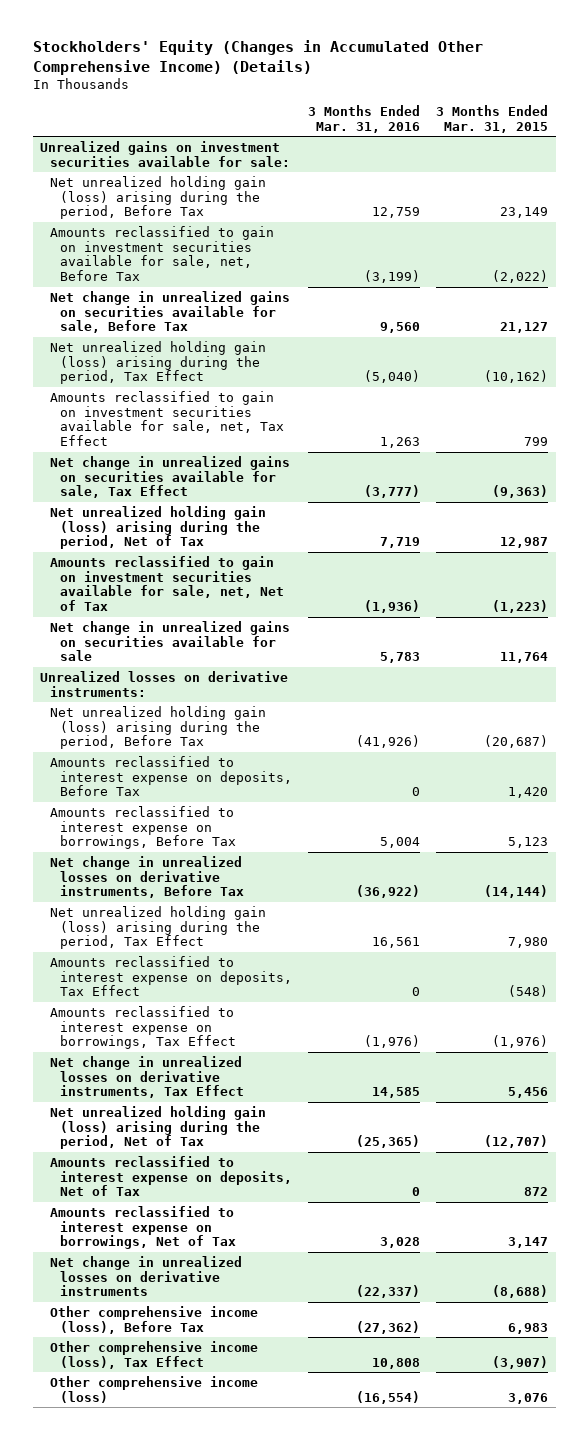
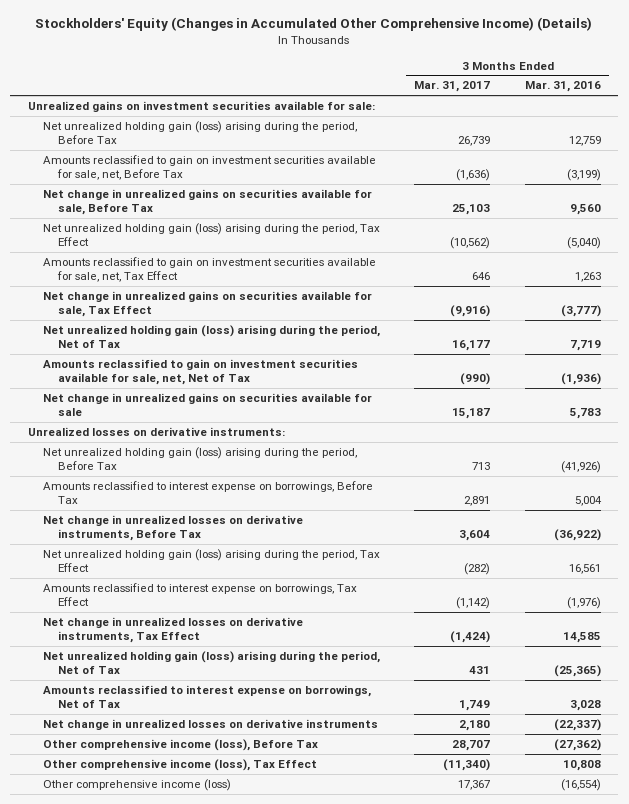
[435,105,548,133] 3 Months Ended Mar. 31, 2015 -> none
none -> [414,81,491,93] Mar. 31, 2017
[50,755,293,797] Amounts reclassified to interest expense on deposits, Before Tax -> none
[50,955,293,997] Amounts reclassified to interest expense on deposits, Tax Effect -> none
[50,1155,293,1197] Amounts reclassified to interest expense on deposits, Net of Tax -> none

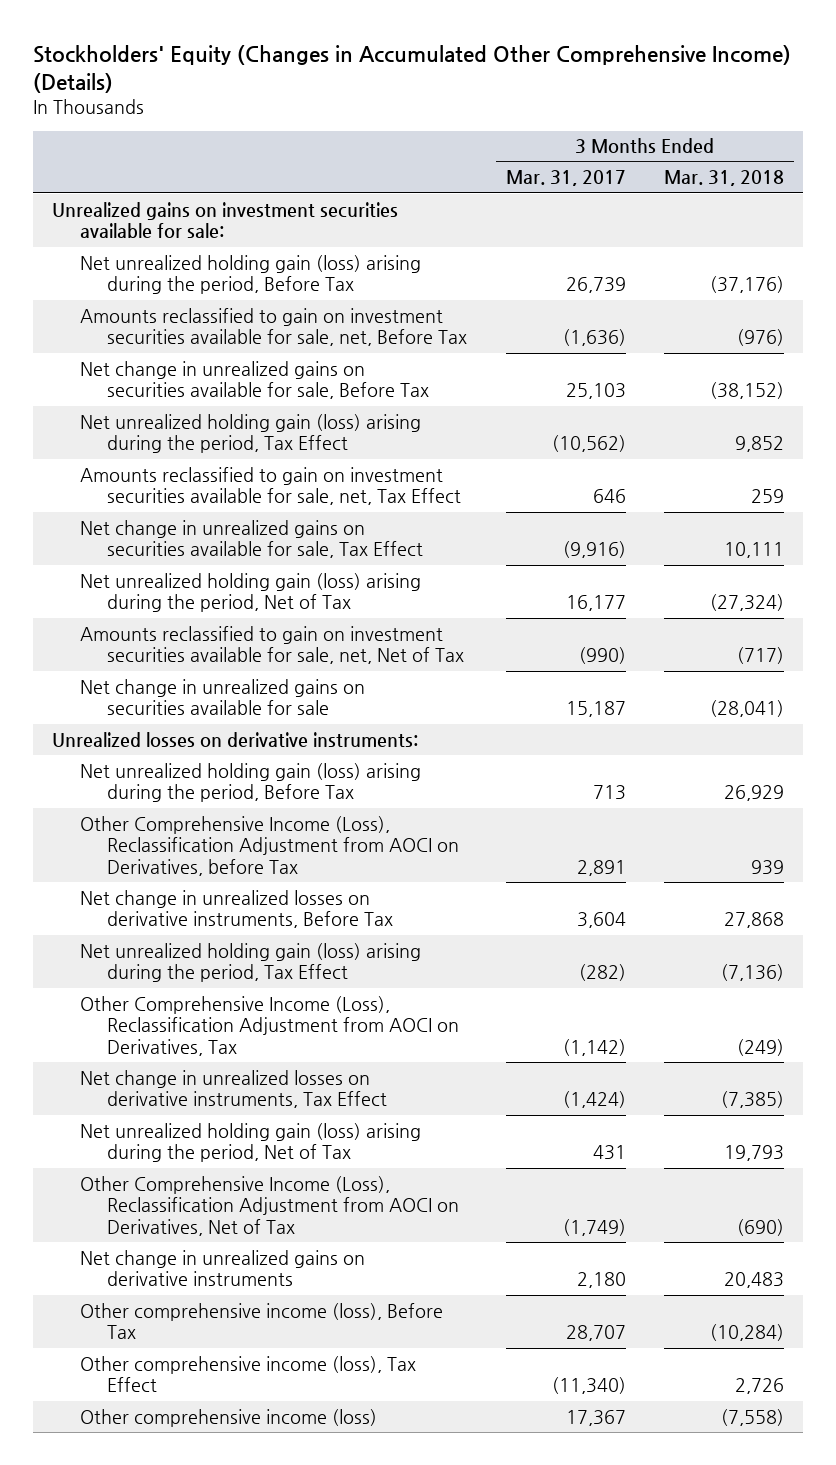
[524,81,601,93] Mar. 31, 2016 -> none
none -> [664,170,785,187] Mar. 31, 2018
[42,481,373,505] Amounts reclassified to interest expense on borrowings, Before Tax -> [79,815,459,877] Other Comprehensive Income (Loss), Reclassification Adjustment from AOCI on Derivatives, before Tax
[42,583,357,607] Amounts reclassified to interest expense on borrowings, Tax Effect -> [79,995,459,1057] Other Comprehensive Income (Loss), Reclassification Adjustment from AOCI on Derivatives, Tax
[42,685,371,709] Amounts reclassified to interest expense on borrowings, Net of Tax -> none
none -> [79,1175,459,1237] Other Comprehensive Income (Loss), Reclassification Adjustment from AOCI on Derivatives, Net of Tax
[42,719,378,731] Net change in unrealized losses on derivative instruments -> [79,1249,365,1287] Net change in unrealized gains on derivative instruments

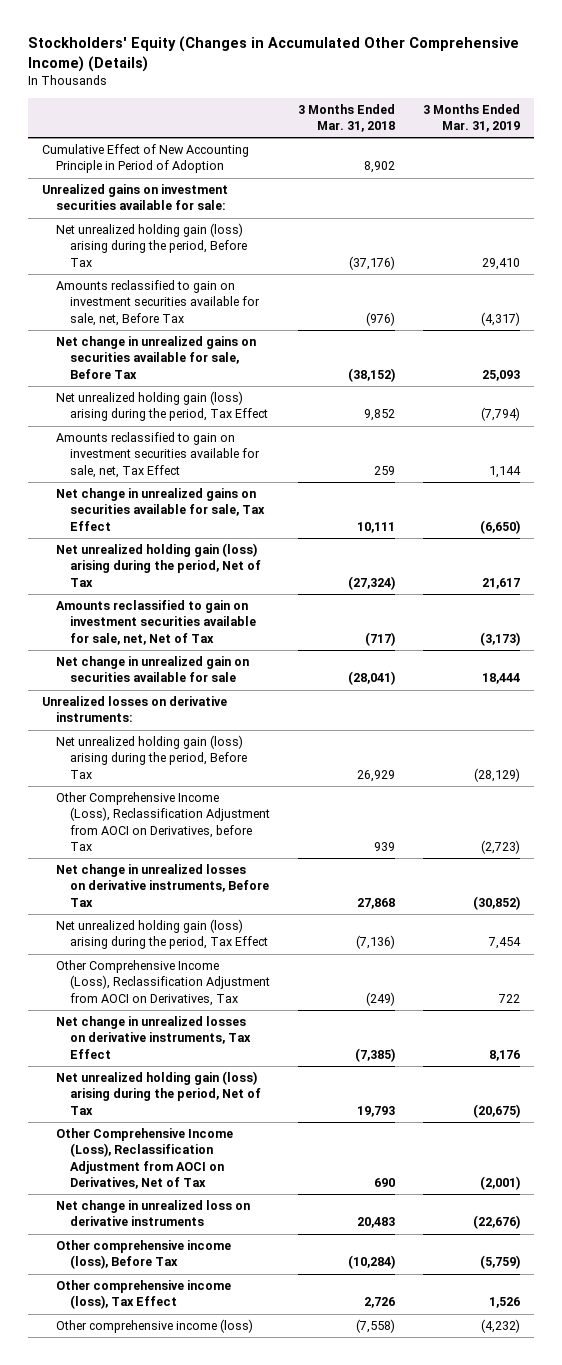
[505,170,626,187] Mar. 31, 2017 -> none
none -> [423,103,521,133] 3 Months Ended Mar. 31, 2019
none -> [42,144,250,174] Cumulative Effect of New Accounting Principle in Period of Adoption
[79,678,365,716] Net change in unrealized gains on securities available for sale -> [56,656,250,683] Net change in unrealized gain on securities available for sale
[737,1219,785,1237] (690) -> [374,1178,396,1188] 690
[79,1249,365,1287] Net change in unrealized gains on derivative instruments -> [56,1200,251,1227] Net change in unrealized loss on derivative instruments

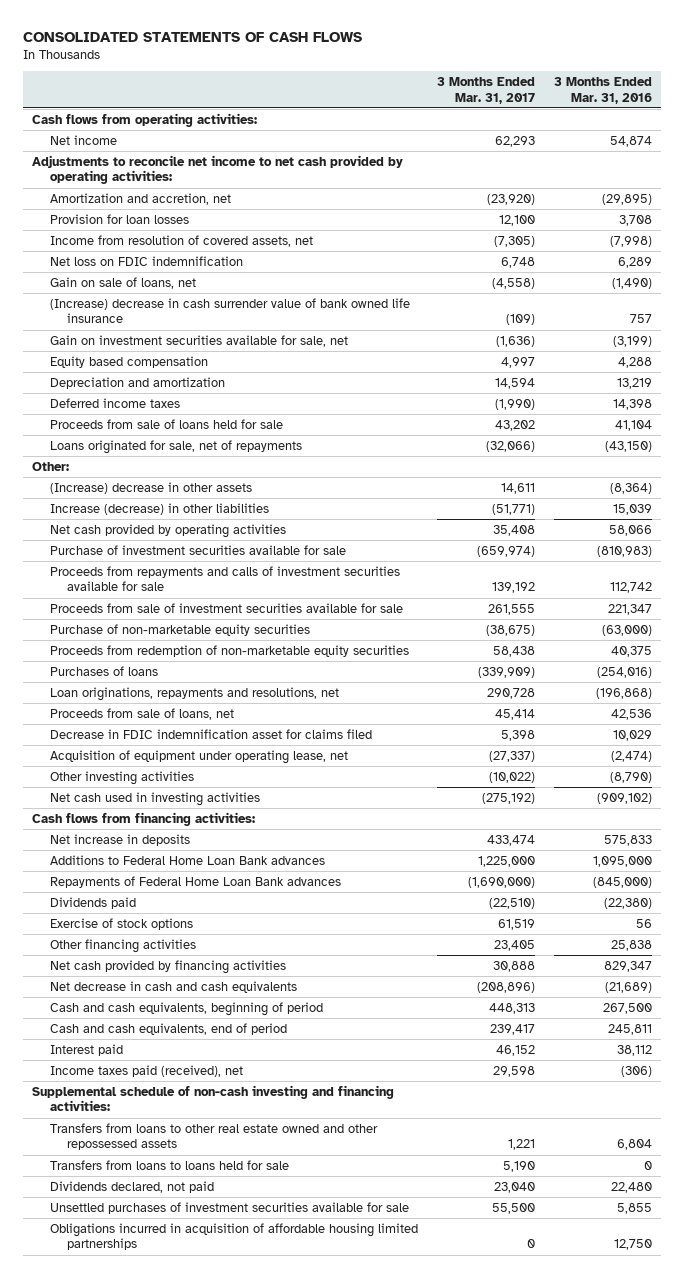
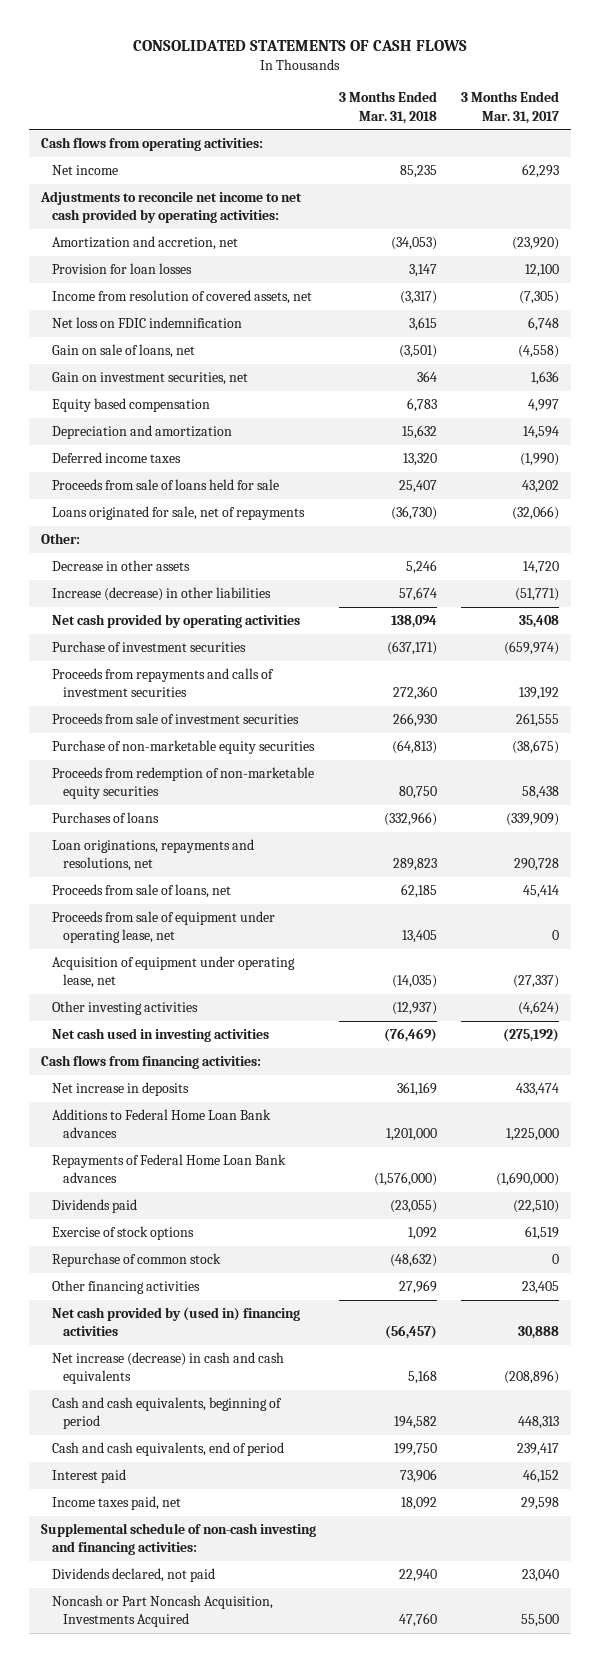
[553,77,652,104] 3 Months Ended Mar. 31, 2016 -> none
none -> [339,91,438,124] 3 Months Ended Mar. 31, 2018
[49,297,410,324] (Increase) decrease in cash surrender value of bank owned life insurance -> none
[49,334,348,347] Gain on investment securities available for sale, net -> [52,372,249,386] Gain on investment securities, net
[495,335,535,347] (1,636) -> [530,371,559,386] 1,636
[49,481,252,494] (Increase) decrease in other assets -> [52,560,191,572] Decrease in other assets
[500,482,535,494] 14,611 -> [522,561,559,575] 14,720
[49,544,346,555] Purchase of investment securities available for sale -> [52,641,247,653] Purchase of investment securities
[49,565,400,592] Proceeds from repayments and calls of investment securities available for sale -> [52,668,275,698] Proceeds from repayments and calls of investment securities
[49,602,403,613] Proceeds from sale of investment securities available for sale -> [52,713,300,725] Proceeds from sale of investment securities
[49,728,372,739] Decrease in FDIC indemnification asset for claims filed -> none
none -> [52,911,276,944] Proceeds from sale of equipment under operating lease, net
[488,771,535,783] (10,022) -> [517,1001,559,1016] (4,624)
none -> [52,1253,222,1268] Repurchase of common stock
[49,959,286,974] Net cash provided by financing activities -> [52,1307,301,1337] Net cash provided by (used in) financing activities
[49,980,297,993] Net decrease in cash and cash equivalents -> [52,1352,285,1385] Net increase (decrease) in cash and cash equivalents
[49,1064,243,1077] Income taxes paid (received), net -> [52,1496,182,1511] Income taxes paid, net
[49,1122,378,1151] Transfers from loans to other real estate owned and other repossessed assets -> none
[49,1159,289,1170] Transfers from loans to loans held for sale -> none
[49,1222,418,1251] Obligations incurred in acquisition of affordable housing limited partnerships -> none
[49,1201,409,1214] Unsettled purchases of investment securities available for sale -> [52,1595,274,1628] Noncash or Part Noncash Acquisition, Investments Acquired

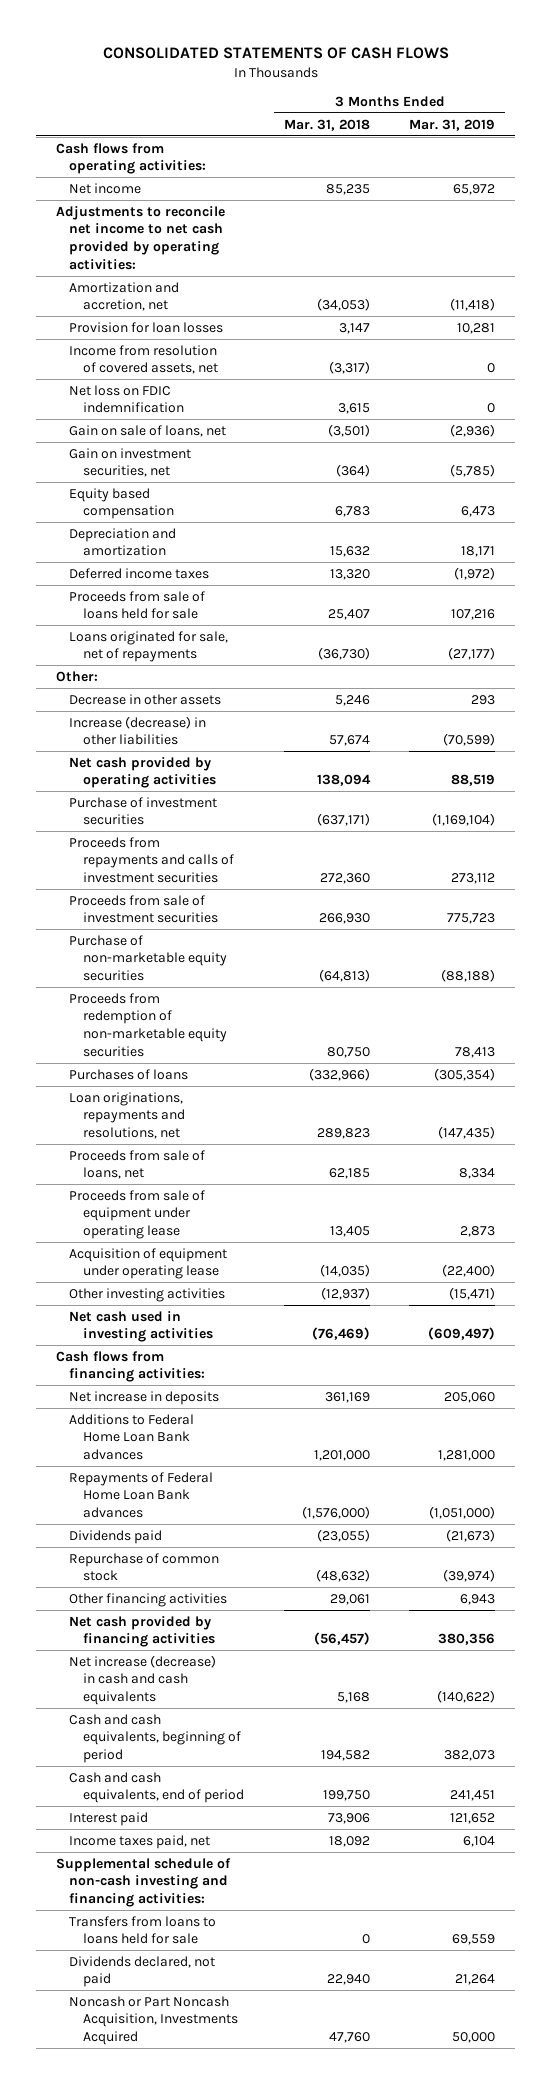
[460,91,559,124] 3 Months Ended Mar. 31, 2017 -> none
none -> [409,118,496,131] Mar. 31, 2019
[417,371,438,383] 364 -> [335,464,370,478] (364)
[52,911,276,944] Proceeds from sale of equipment under operating lease, net -> [69,1189,206,1240] Proceeds from sale of equipment under operating lease
[52,956,296,989] Acquisition of equipment under operating lease, net -> [69,1247,228,1280] Acquisition of equipment under operating lease
[52,1226,195,1241] Exercise of stock options -> none
[399,1280,438,1295] 27,969 -> [329,1593,370,1605] 29,061
[52,1307,301,1337] Net cash provided by (used in) financing activities -> [69,1615,215,1648] Net cash provided by financing activities
none -> [69,1915,217,1945] Transfers from loans to loans held for sale

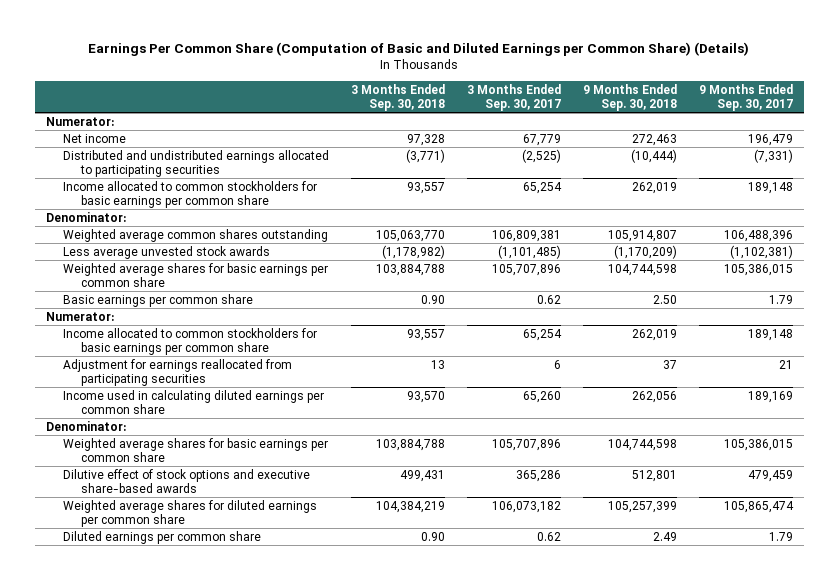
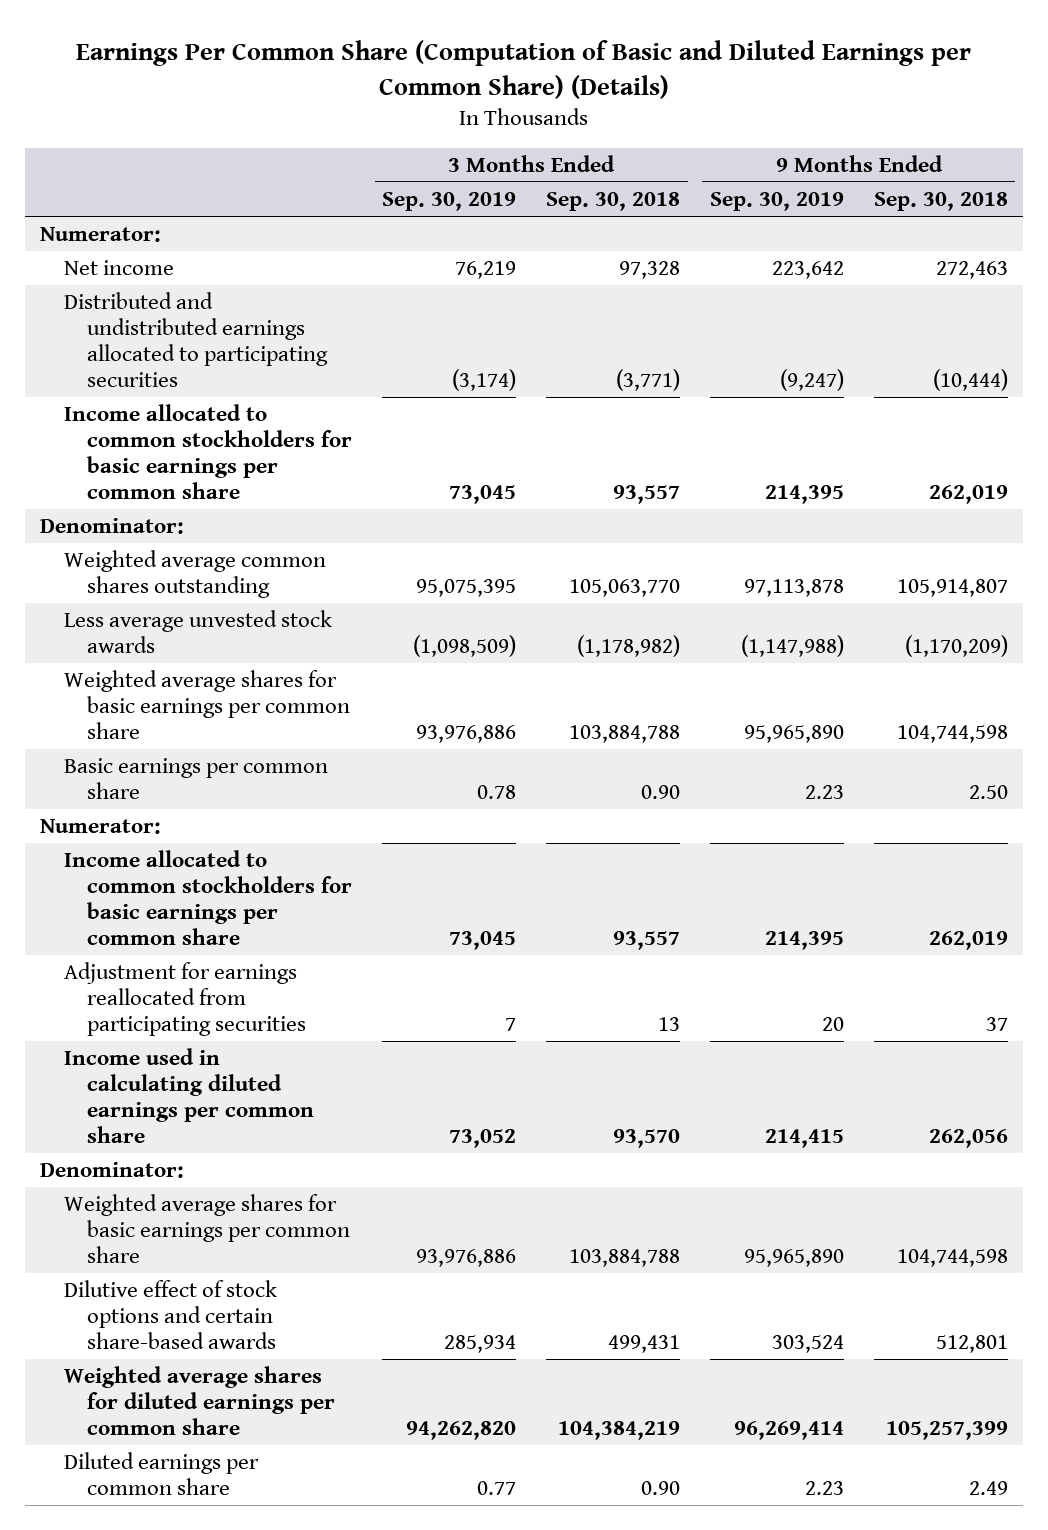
[467,84,562,111] 3 Months Ended Sep. 30, 2017 -> none
[699,84,794,111] 9 Months Ended Sep. 30, 2017 -> none
none -> [382,191,517,211] Sep. 30, 2019
none -> [709,191,844,211] Sep. 30, 2019
[63,468,311,493] Dilutive effect of stock options and executive share-based awards -> [63,1280,277,1350] Dilutive effect of stock options and certain share-based awards

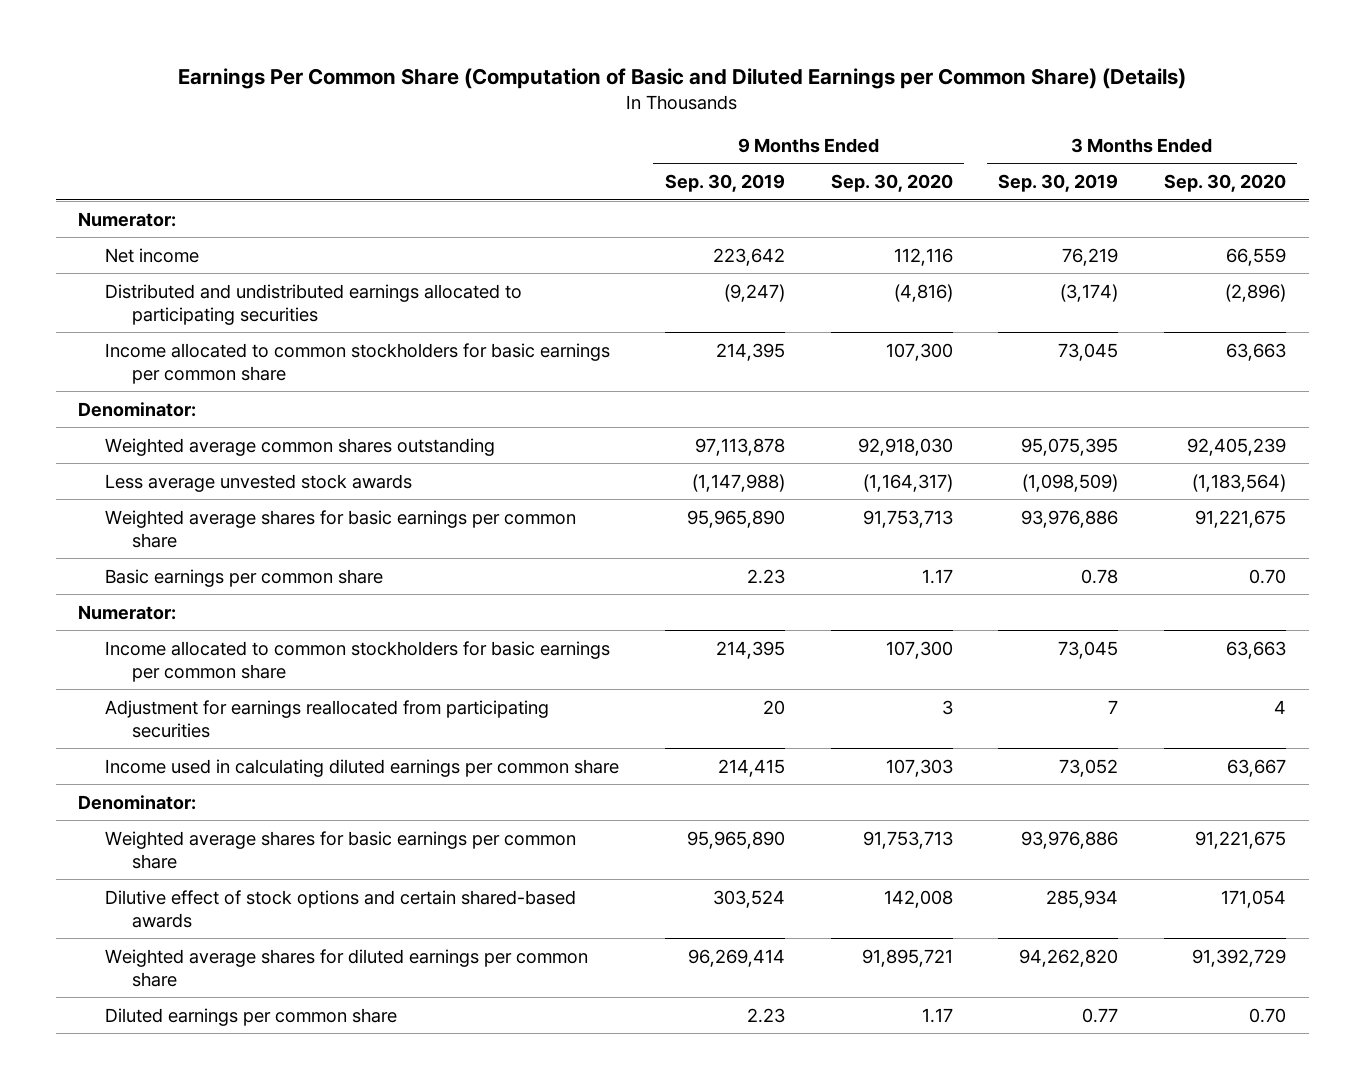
[546,191,681,211] Sep. 30, 2018 -> none
[873,191,1008,211] Sep. 30, 2018 -> none
none -> [830,174,953,193] Sep. 30, 2020
none -> [1164,174,1287,193] Sep. 30, 2020
[63,1280,277,1350] Dilutive effect of stock options and certain share-based awards -> [105,889,577,928] Dilutive effect of stock options and certain shared-based awards

